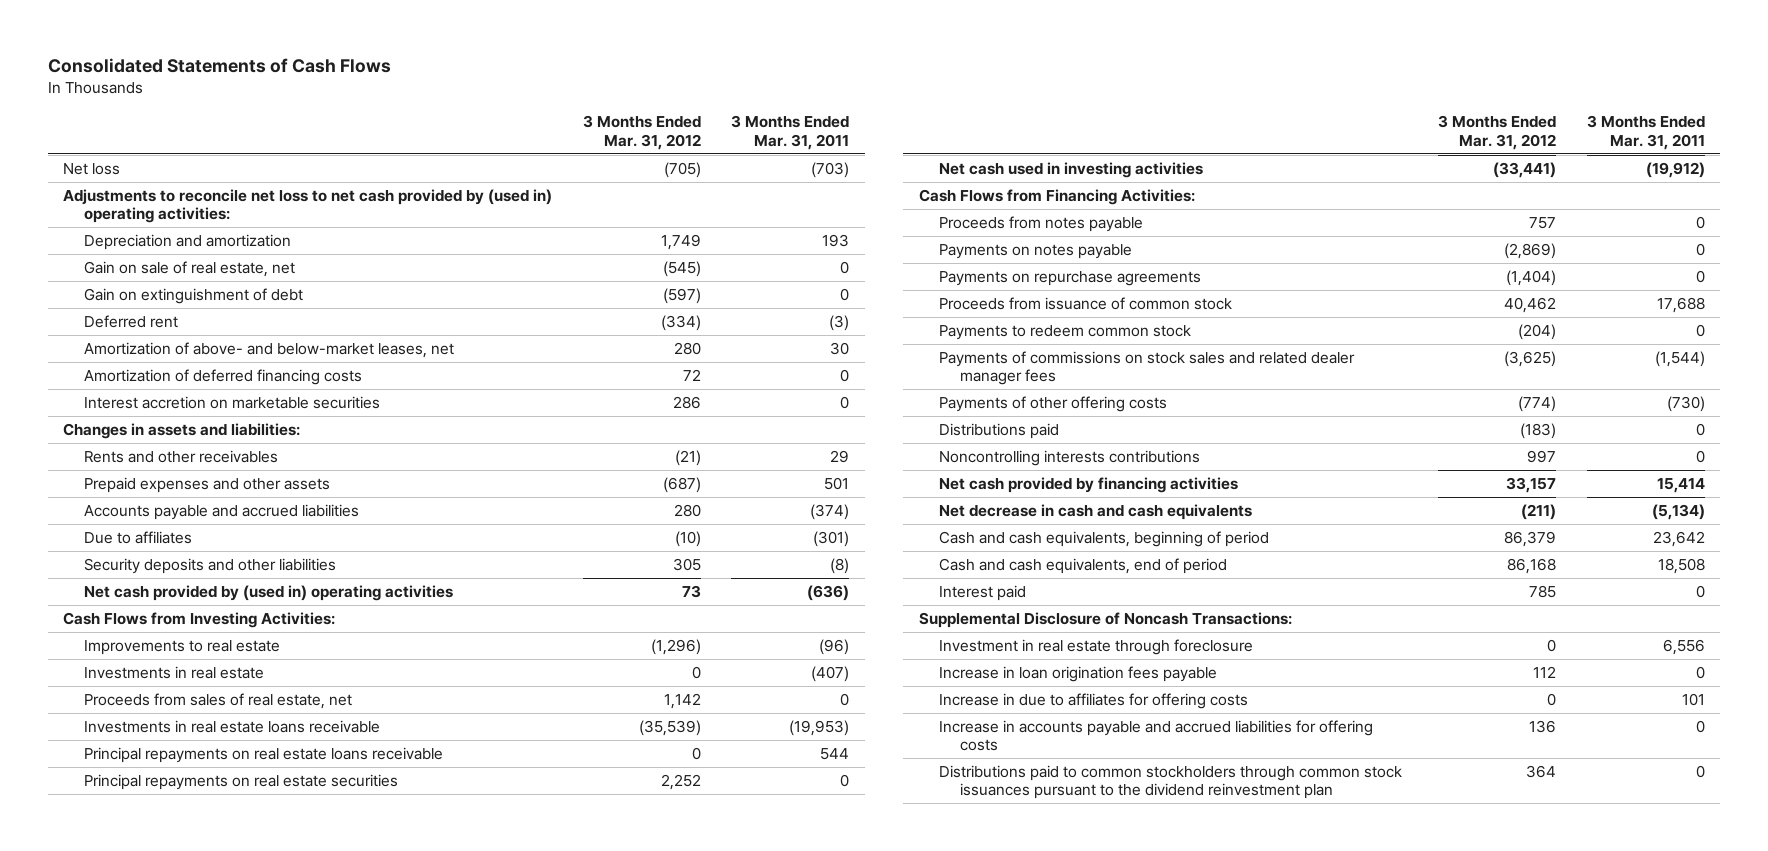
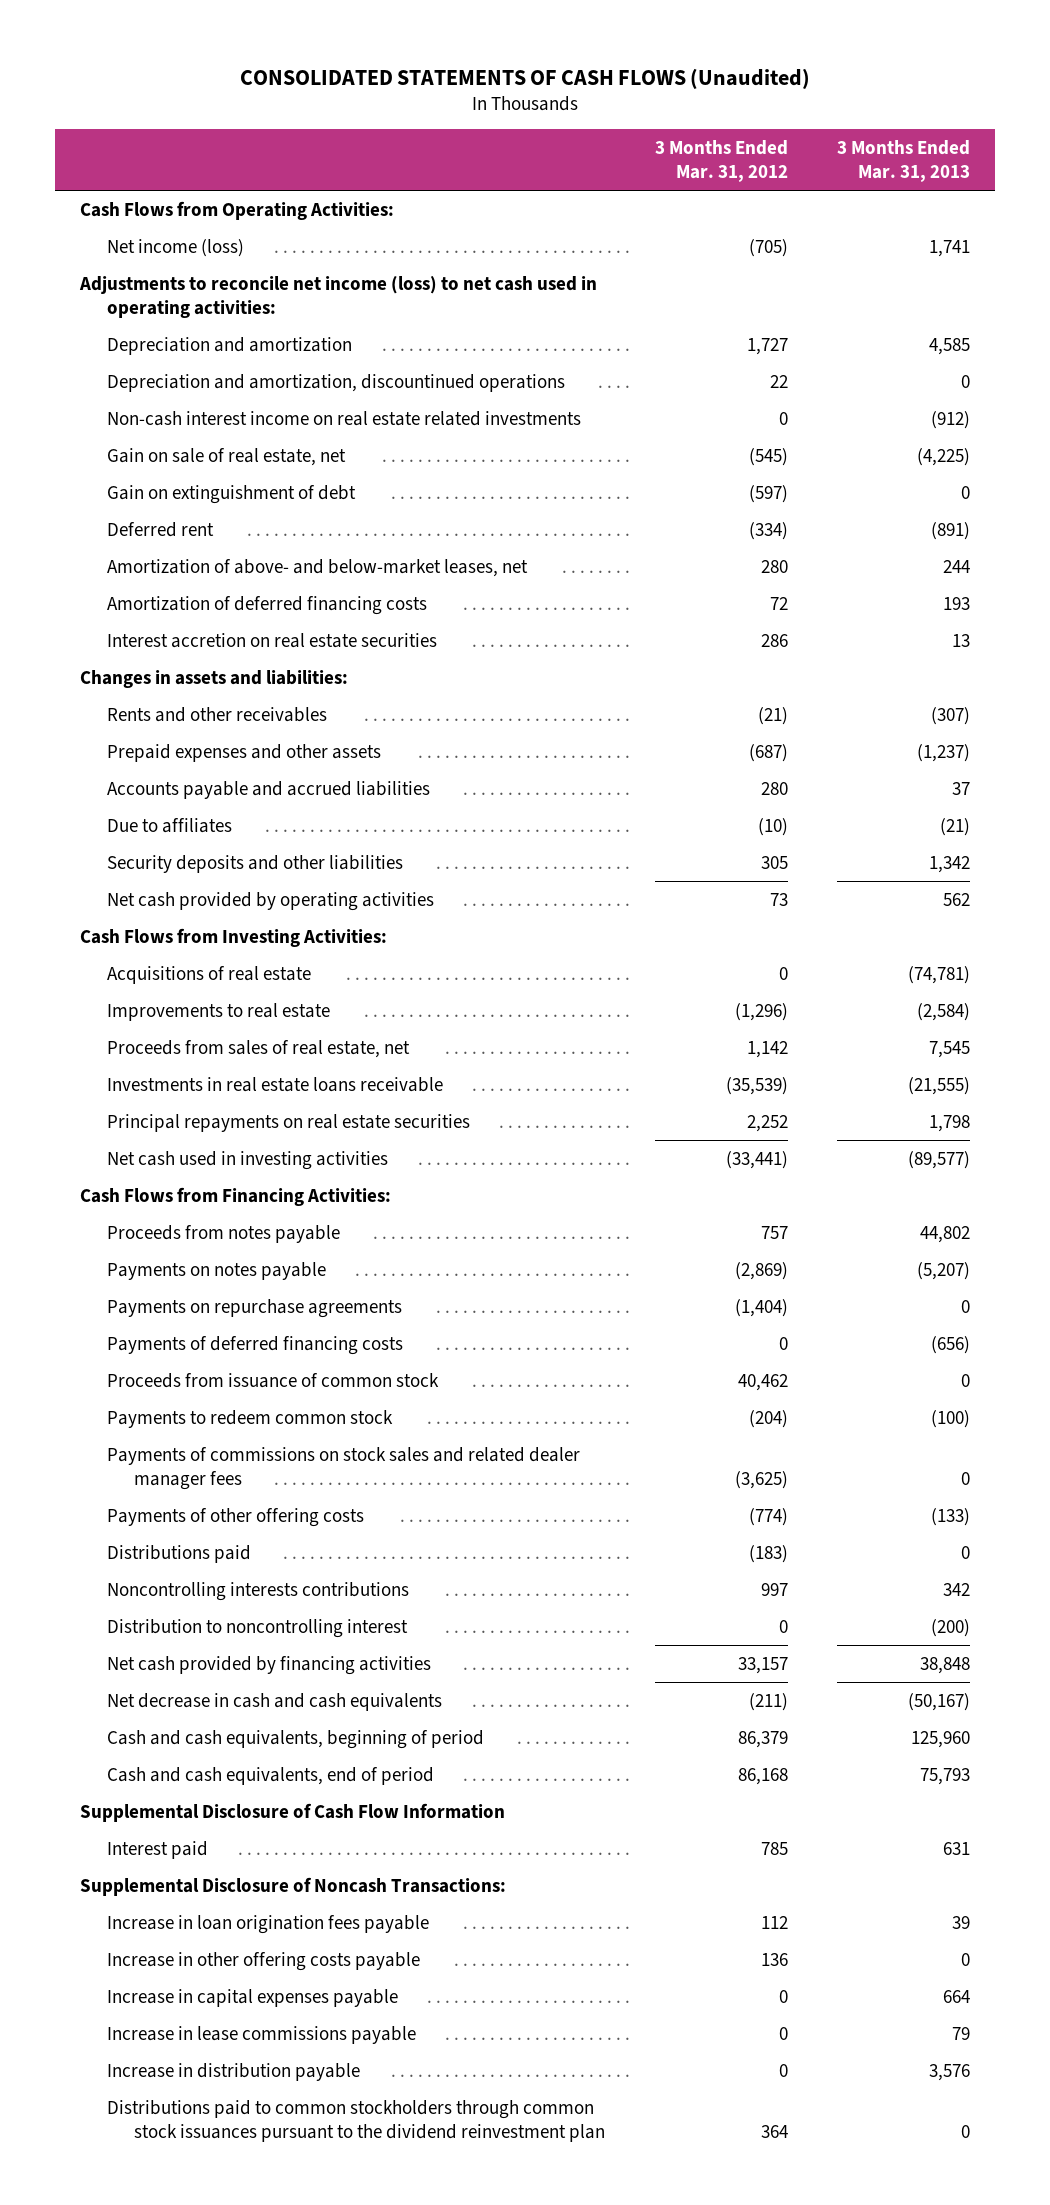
[47,57,391,73] Consolidated Statements of Cash Flows -> [240,67,811,89] CONSOLIDATED STATEMENTS OF CASH FLOWS (Unaudited)
[731,115,850,150] 3 Months Ended Mar. 31, 2011 -> none
none -> [837,140,971,183] 3 Months Ended Mar. 31, 2013
none -> [80,200,395,220] Cash Flows from Operating Activities:
[63,162,121,175] Net loss -> [107,238,245,257] Net income (loss)
[63,188,553,224] Adjustments to reconcile net loss to net cash provided by (used in) operating activities: -> [79,275,598,318] Adjustments to reconcile net income (loss) to net cash used in operating activities:
[660,233,701,250] 1,749 -> [746,337,788,355] 1,727
none -> [107,373,566,392] Depreciation and amortization, discountinued operations
none -> [107,410,582,426] Non-cash interest income on real estate related investments
[83,395,380,409] Interest accretion on marketable securities -> [107,632,438,648] Interest accretion on real estate securities
[83,584,453,601] Net cash provided by (used in) operating activities -> [107,891,435,911] Net cash provided by operating activities
none -> [107,965,312,984] Acquisitions of real estate
[83,665,264,679] Investments in real estate -> none
[83,746,443,763] Principal repayments on real estate loans receivable -> none
none -> [107,1335,404,1355] Payments of deferred financing costs
none -> [107,1618,409,1638] Distribution to noncontrolling interest
none -> [80,1802,506,1822] Supplemental Disclosure of Cash Flow Information
[939,638,1254,655] Investment in real estate through foreclosure -> none
[939,692,1249,709] Increase in due to affiliates for offering costs -> none
[939,719,1374,752] Increase in accounts payable and accrued liabilities for offering costs -> [107,1951,421,1971] Increase in other offering costs payable
none -> [107,1988,399,2007] Increase in capital expenses payable
none -> [107,2025,417,2044] Increase in lease commissions payable
none -> [107,2062,361,2081] Increase in distribution payable

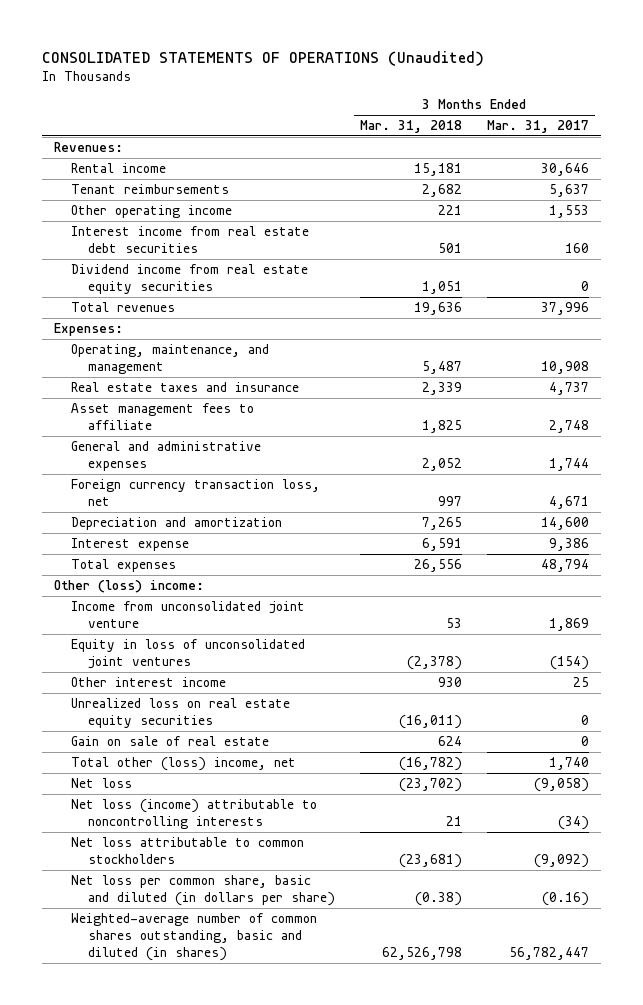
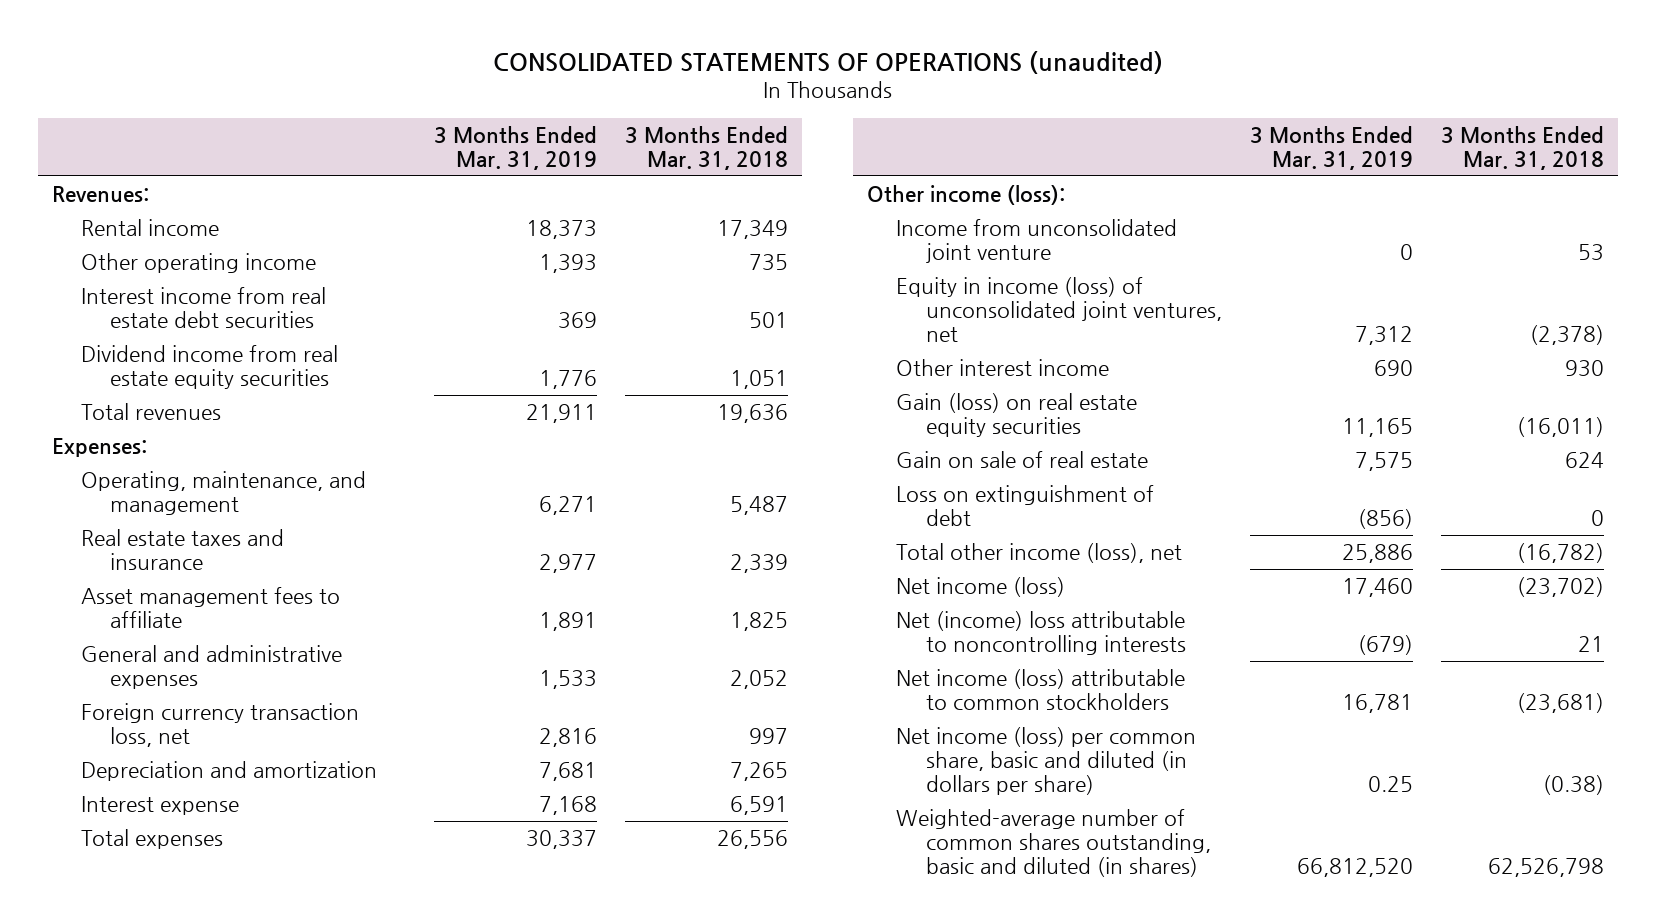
[41,50,484,66] CONSOLIDATED STATEMENTS OF OPERATIONS (Unaudited) -> [492,50,1163,74] CONSOLIDATED STATEMENTS OF OPERATIONS (unaudited)
[486,120,589,134] Mar. 31, 2017 -> none
none -> [434,125,598,170] 3 Months Ended Mar. 31, 2019
[71,183,230,194] Tenant reimbursements -> none
[414,162,463,176] 15,181 -> [717,220,789,240] 17,349
[438,204,463,215] 221 -> [749,254,789,272] 735
[54,579,205,593] Other (loss) income: -> [867,185,1066,206] Other income (loss):
[71,638,306,670] Equity in loss of unconsolidated joint ventures -> [896,277,1222,343] Equity in income (loss) of unconsolidated joint ventures, net
[71,697,291,729] Unrealized loss on real estate equity securities -> [896,393,1138,438] Gain (loss) on real estate equity securities
none -> [896,485,1155,527] Loss on extinguishment of debt
[71,756,297,771] Total other (loss) income, net -> [896,543,1183,564] Total other income (loss), net
[71,777,133,788] Net loss -> [896,577,1066,598] Net income (loss)
[71,798,318,830] Net loss (income) attributable to noncontrolling interests -> [896,611,1186,656] Net (income) loss attributable to noncontrolling interests
[71,836,305,865] Net loss attributable to common stockholders -> [896,669,1186,711] Net income (loss) attributable to common stockholders
[71,874,336,907] Net loss per common share, basic and diluted (in dollars per share) -> [896,727,1197,796] Net income (loss) per common share, basic and diluted (in dollars per share)

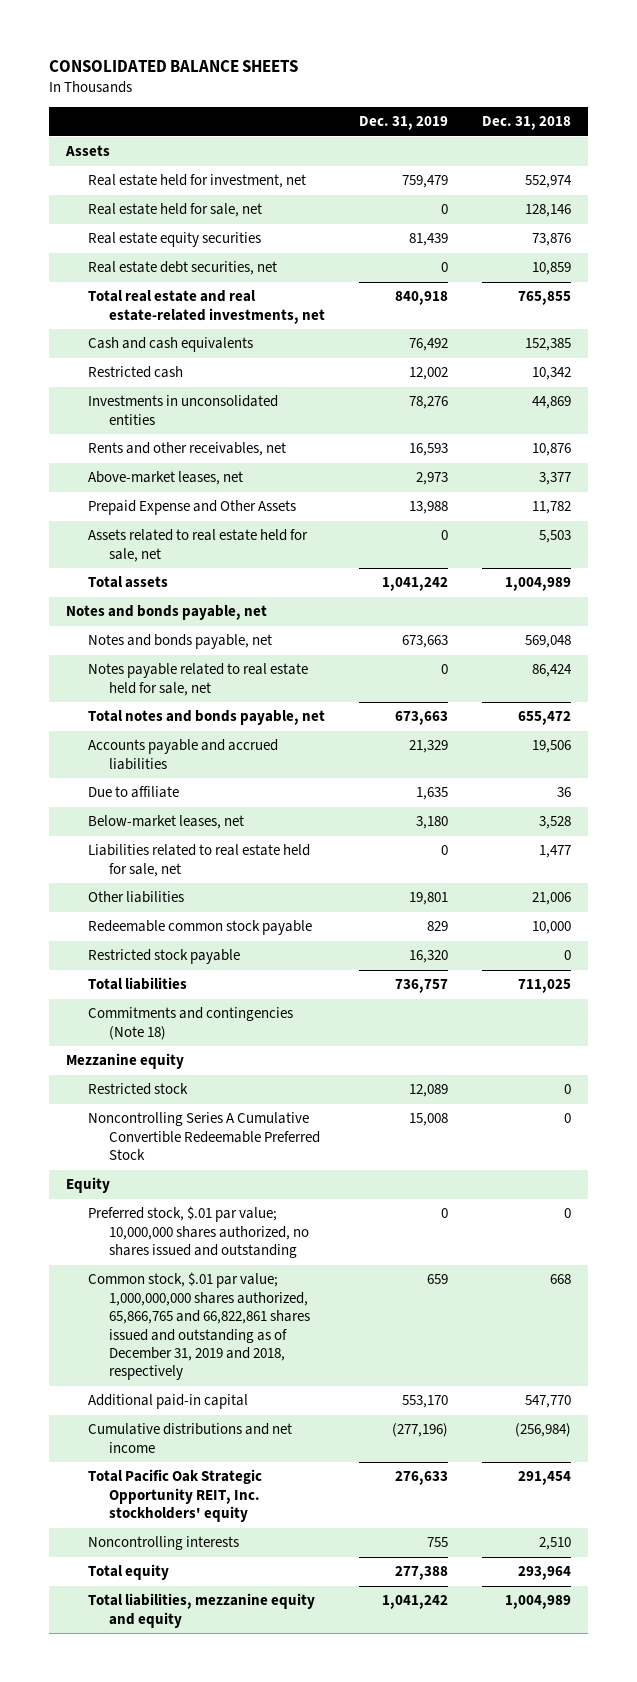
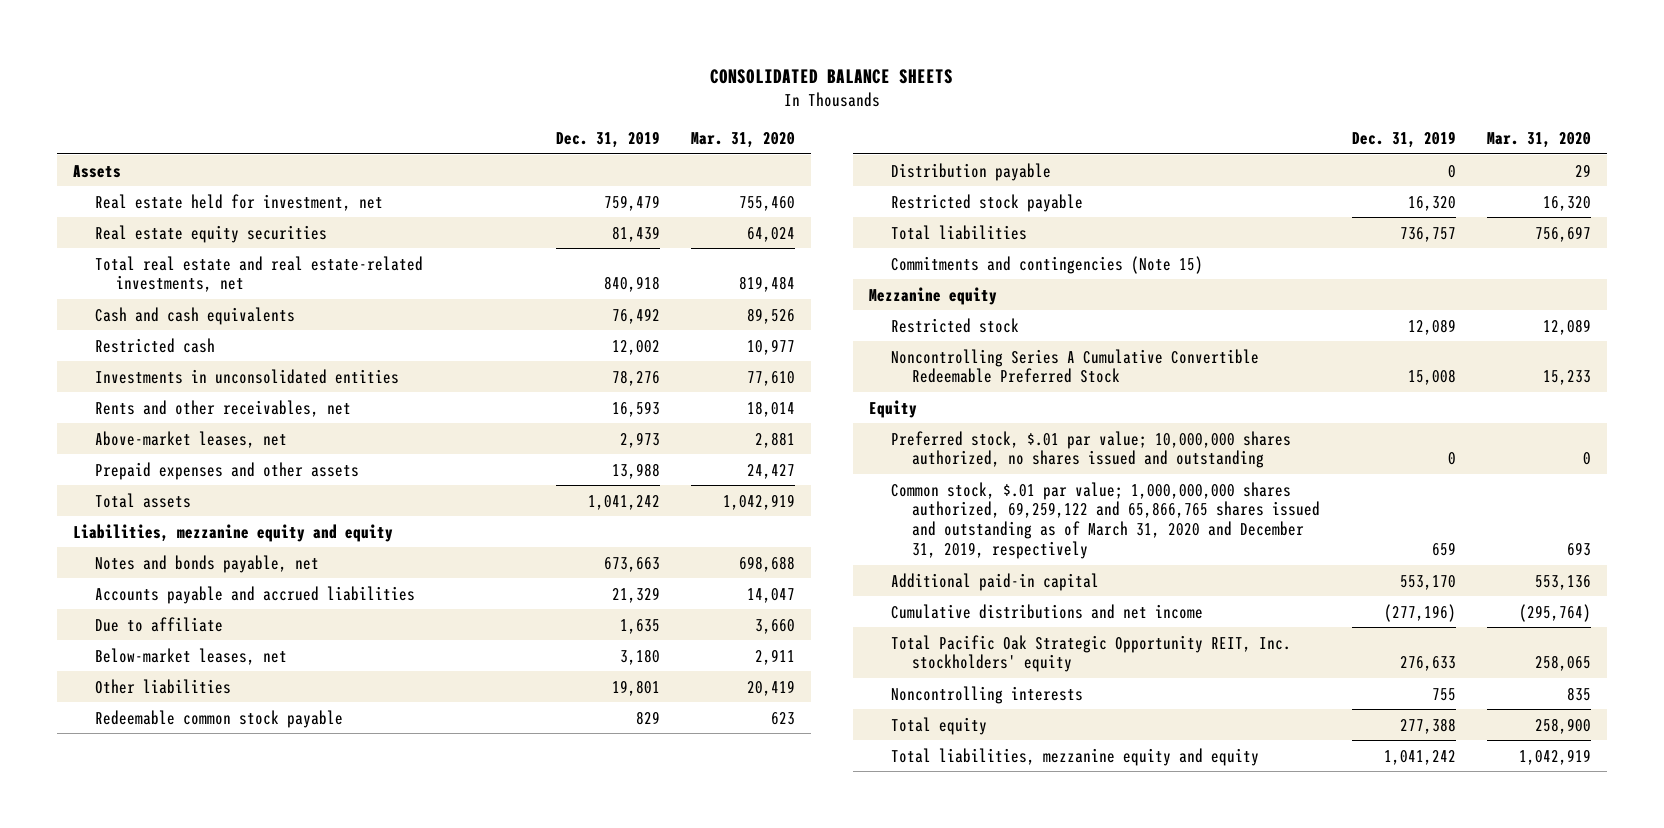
[482,116,572,131] Dec. 31, 2018 -> none
none -> [691,132,796,149] Mar. 31, 2020
[87,203,262,218] Real estate held for sale, net -> none
[87,261,277,276] Real estate debt securities, net -> none
[87,529,308,562] Assets related to real estate held for sale, net -> none
[87,500,296,516] Prepaid Expense and Other Assets -> [94,461,359,480] Prepaid expenses and other assets
[65,605,267,621] Notes and bonds payable, net -> none
none -> [72,523,393,542] Liabilities, mezzanine equity and equity
[87,663,308,696] Notes payable related to real estate held for sale, net -> none
[87,710,325,726] Total notes and bonds payable, net -> none
[87,844,310,877] Liabilities related to real estate held for sale, net -> none
none -> [890,162,1051,181] Distribution payable
[87,1007,293,1040] Commitments and contingencies (Note 18) -> [890,255,1203,274] Commitments and contingencies (Note 15)
[87,1272,311,1381] Common stock, $.01 par value; 1,000,000,000 shares authorized, 65,866,765 and 66,822,861 shares issued and outstanding as of December 31, 2019 and 2018, respectively -> [890,481,1321,559] Common stock, $.01 par value; 1,000,000,000 shares authorized, 69,259,122 and 65,866,765 shares issued and outstanding as of March 31, 2020 and December 31, 2019, respectively

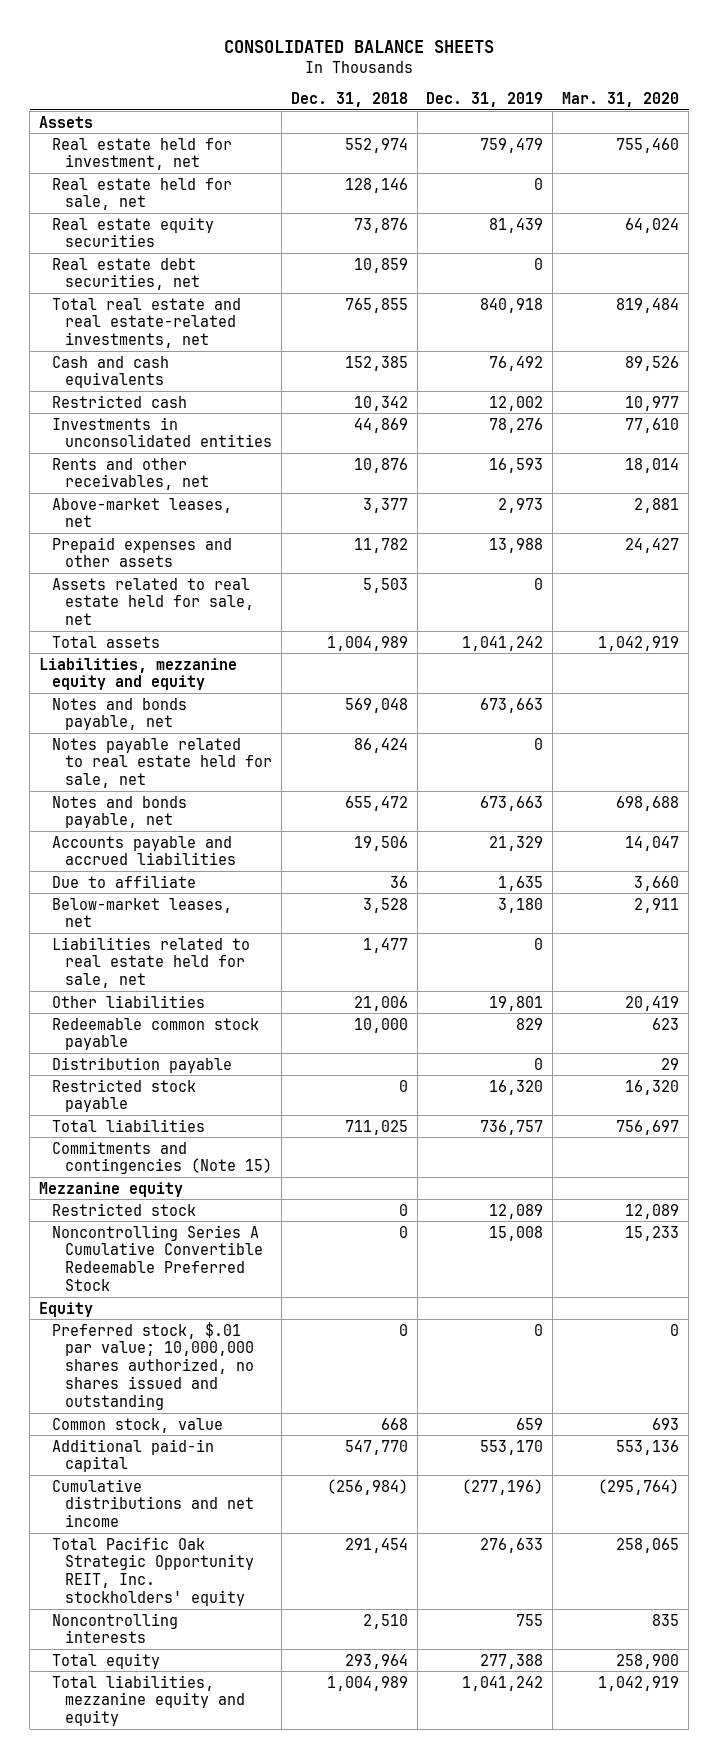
none -> [290,92,408,108] Dec. 31, 2018
none -> [51,177,232,211] Real estate held for sale, net
none -> [51,257,200,291] Real estate debt securities, net
none -> [51,577,254,626] Assets related to real estate held for sale, net
none -> [51,697,187,731] Notes and bonds payable, net
none -> [51,737,272,789] Notes payable related to real estate held for sale, net
none -> [51,936,250,989] Liabilities related to real estate held for sale, net
[890,481,1321,559] Common stock, $.01 par value; 1,000,000,000 shares authorized, 69,259,122 and 65,866,765 shares issued and outstanding as of March 31, 2020 and December 31, 2019, respectively -> [51,1417,223,1433] Common stock, value

